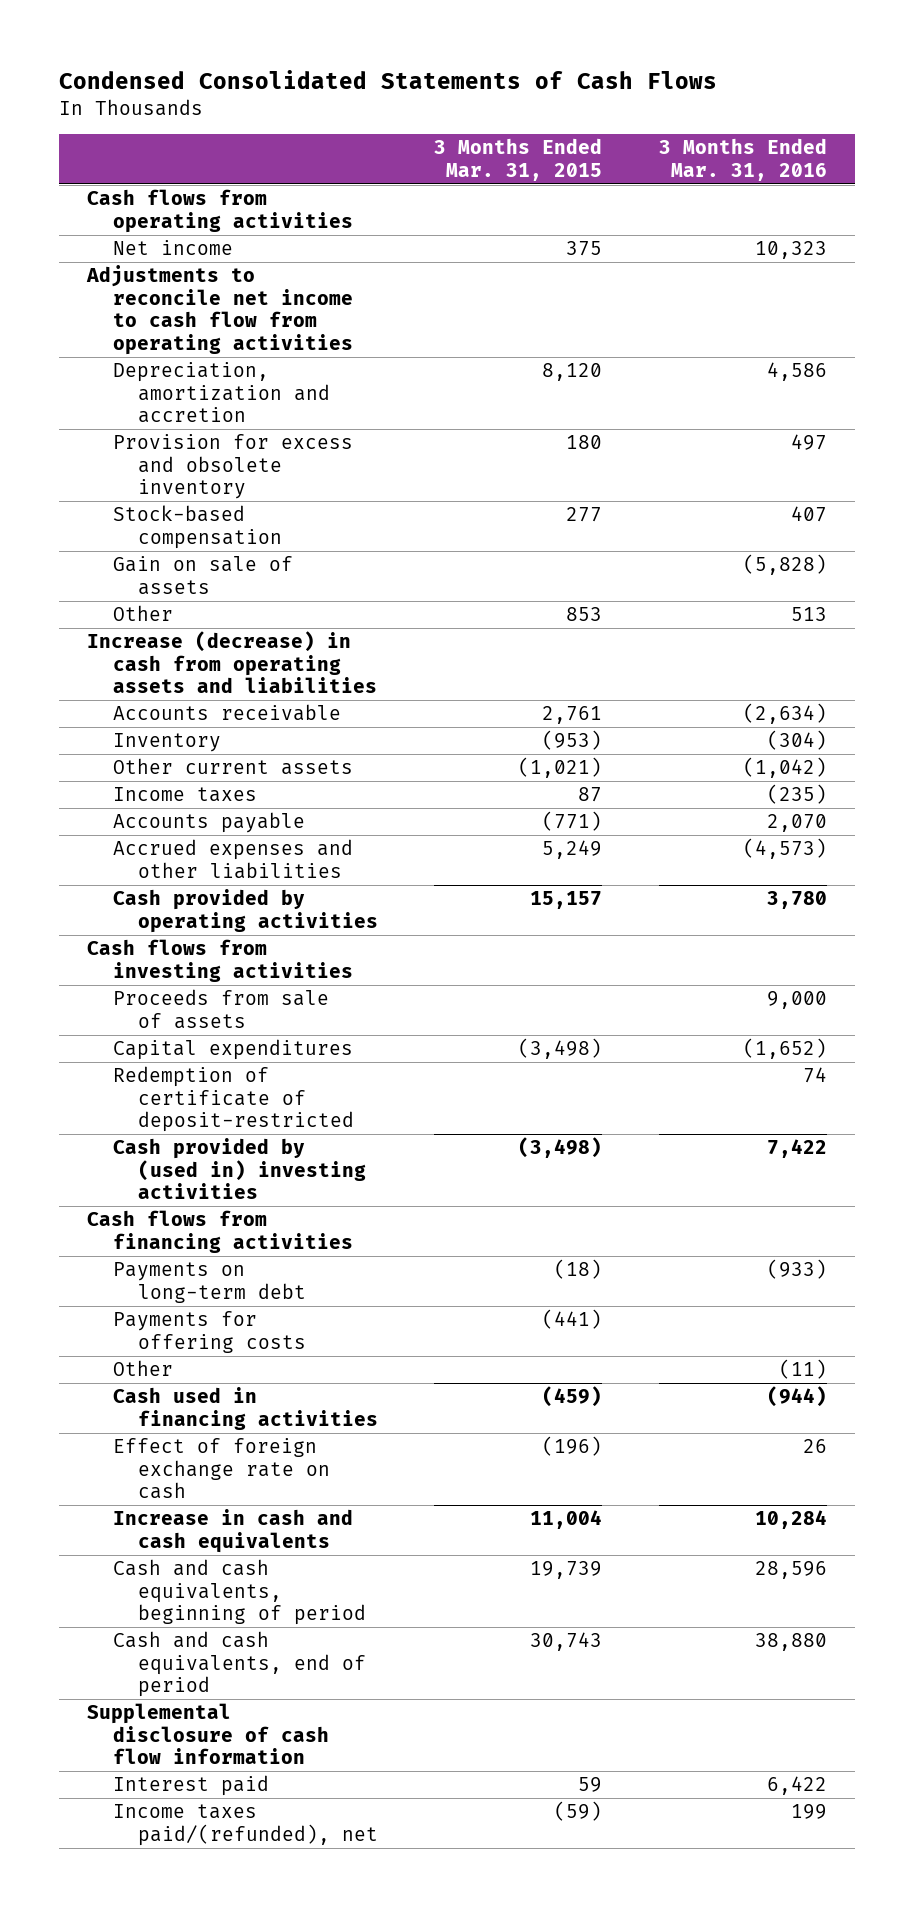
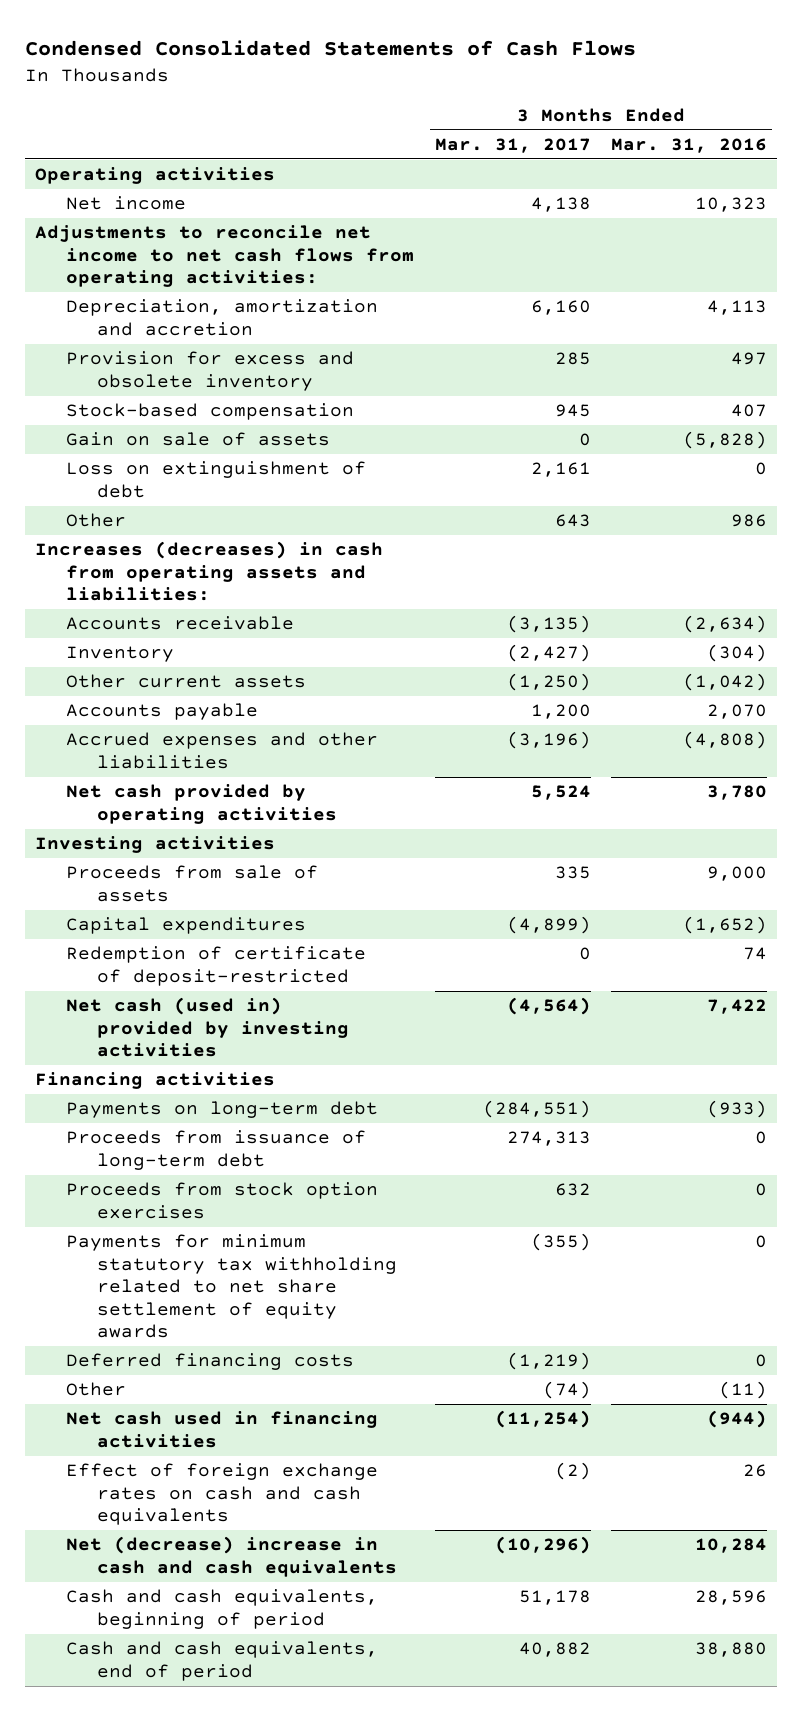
[434,138,603,181] 3 Months Ended Mar. 31, 2015 -> none
none -> [434,137,591,153] Mar. 31, 2017
[87,189,353,233] Cash flows from operating activities -> [35,167,276,185] Operating activities
[86,265,353,355] Adjustments to reconcile net income to cash flow from operating activities -> [35,225,415,288] Adjustments to reconcile net income to net cash flows from operating activities:
[766,362,827,382] 4,586 -> [707,300,768,316] 4,113
none -> [66,461,367,498] Loss on extinguishment of debt
[790,607,827,622] 513 -> [731,514,768,528] 986
[87,631,377,694] Increase (decrease) in cash from operating assets and liabilities -> [35,541,384,602] Increases (decreases) in cash from operating assets and liabilities:
[112,787,257,803] Income taxes -> none
[742,838,827,860] (4,573) -> [683,731,768,750] (4,808)
[112,889,378,933] Cash provided by operating activities -> [66,784,338,824] Net cash provided by operating activities
[87,939,353,982] Cash flows from investing activities -> [35,836,276,854] Investing activities
[112,1138,366,1200] Cash provided by (used in) investing activities -> [66,997,350,1058] Net cash (used in) provided by investing activities
[87,1210,353,1253] Cash flows from financing activities -> [35,1072,276,1090] Financing activities
[112,1311,306,1353] Payments for offering costs -> none
none -> [66,1130,367,1170] Proceeds from issuance of long-term debt
none -> [66,1182,379,1219] Proceeds from stock option exercises
none -> [66,1234,398,1339] Payments for minimum statutory tax withholding related to net share settlement of equity awards
none -> [66,1353,355,1371] Deferred financing costs
[112,1387,378,1430] Cash used in financing activities -> [66,1411,379,1448] Net cash used in financing activities
[112,1438,330,1500] Effect of foreign exchange rate on cash -> [66,1463,379,1526] Effect of foreign exchange rates on cash and cash equivalents
[112,1509,353,1553] Increase in cash and cash equivalents -> [66,1536,398,1577] Net (decrease) increase in cash and cash equivalents
[87,1703,329,1765] Supplemental disclosure of cash flow information -> none
[112,1775,269,1797] Interest paid -> none
[112,1804,378,1846] Income taxes paid/(refunded), net -> none

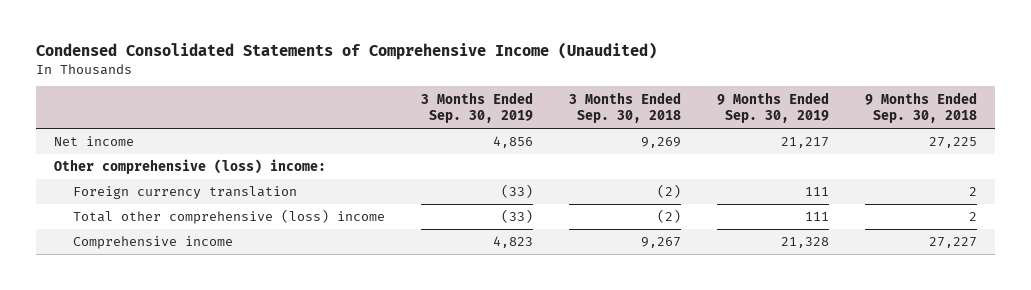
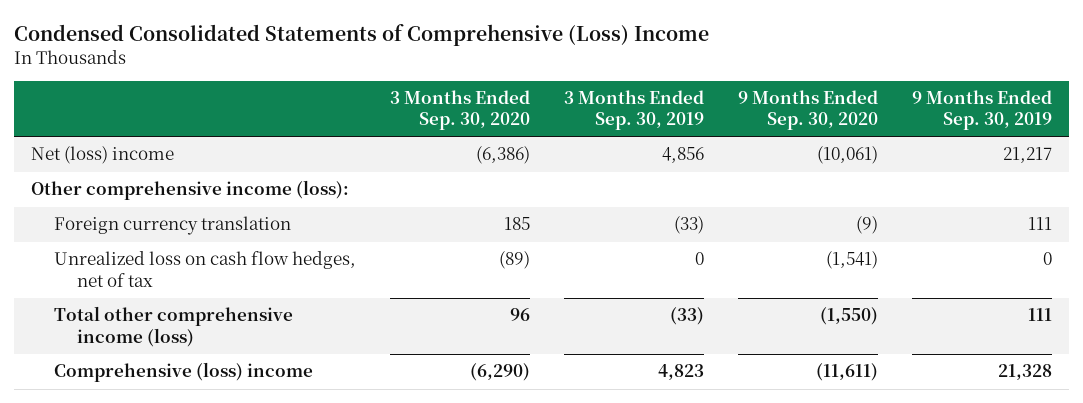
[36,42,658,61] Condensed Consolidated Statements of Comprehensive Income (Unaudited) -> [14,23,710,46] Condensed Consolidated Statements of Comprehensive (Loss) Income
[568,91,681,124] 3 Months Ended Sep. 30, 2018 -> none
[864,91,977,124] 9 Months Ended Sep. 30, 2018 -> none
none -> [390,90,531,131] 3 Months Ended Sep. 30, 2020
none -> [737,90,878,131] 9 Months Ended Sep. 30, 2020
[54,136,135,147] Net income -> [31,146,175,165] Net (loss) income
[54,159,327,175] Other comprehensive (loss) income: -> [31,180,350,201] Other comprehensive income (loss):
none -> [54,251,357,287] Unrealized loss on cash flow hedges, net of tax
[73,209,386,225] Total other comprehensive (loss) income -> [54,306,294,347] Total other comprehensive income (loss)
[73,236,234,250] Comprehensive income -> [54,362,314,383] Comprehensive (loss) income

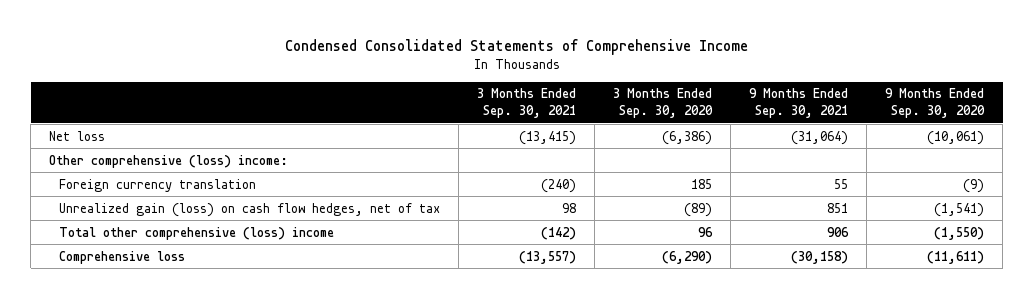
[14,23,710,46] Condensed Consolidated Statements of Comprehensive (Loss) Income -> [284,39,748,56] Condensed Consolidated Statements of Comprehensive Income
[563,90,704,131] 3 Months Ended Sep. 30, 2019 -> none
[911,90,1052,131] 9 Months Ended Sep. 30, 2019 -> none
none -> [477,88,577,119] 3 Months Ended Sep. 30, 2021
none -> [749,88,849,119] 9 Months Ended Sep. 30, 2021
[31,146,175,165] Net (loss) income -> [49,130,106,141] Net loss
[31,180,350,201] Other comprehensive income (loss): -> [49,154,289,168] Other comprehensive (loss) income:
[54,251,357,287] Unrealized loss on cash flow hedges, net of tax -> [59,202,441,217] Unrealized gain (loss) on cash flow hedges, net of tax
[54,306,294,347] Total other comprehensive income (loss) -> [59,226,335,240] Total other comprehensive (loss) income
[54,362,314,383] Comprehensive (loss) income -> [59,250,186,264] Comprehensive loss

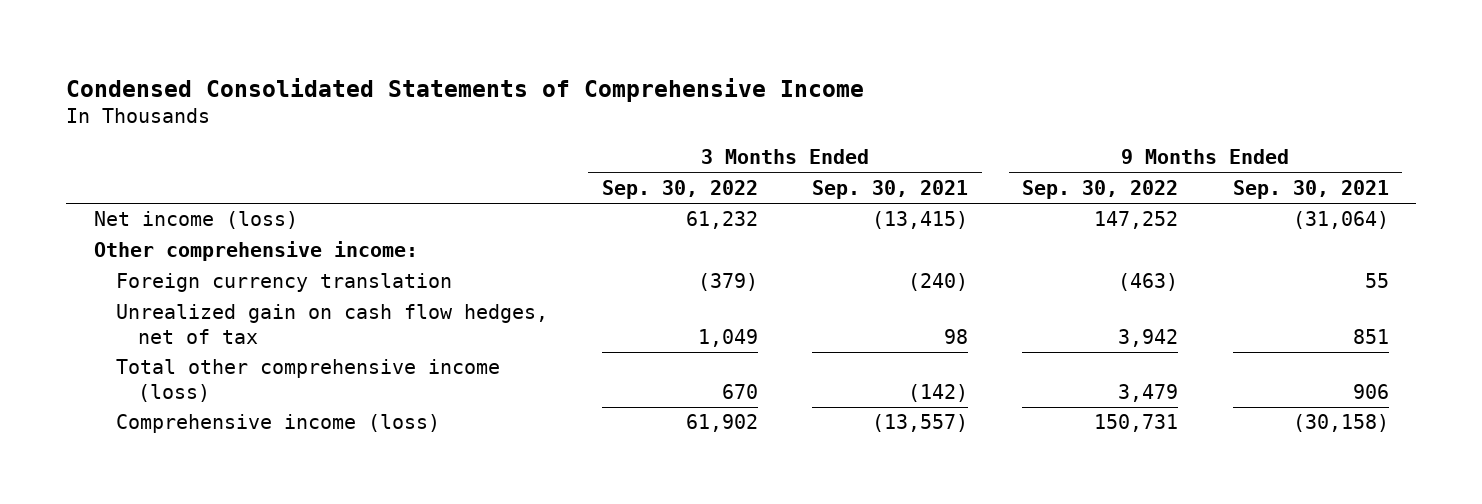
[613,88,714,119] 3 Months Ended Sep. 30, 2020 -> none
[885,88,986,119] 9 Months Ended Sep. 30, 2020 -> none
none -> [601,180,758,200] Sep. 30, 2022
none -> [1022,180,1179,200] Sep. 30, 2022
[49,130,106,141] Net loss -> [93,211,298,230] Net income (loss)
[49,154,289,168] Other comprehensive (loss) income: -> [93,241,418,262] Other comprehensive income:
[59,202,441,217] Unrealized gain (loss) on cash flow hedges, net of tax -> [115,304,548,345] Unrealized gain on cash flow hedges, net of tax
[59,226,335,240] Total other comprehensive (loss) income -> [115,359,500,403] Total other comprehensive income (loss)
[59,250,186,264] Comprehensive loss -> [115,414,440,434] Comprehensive income (loss)

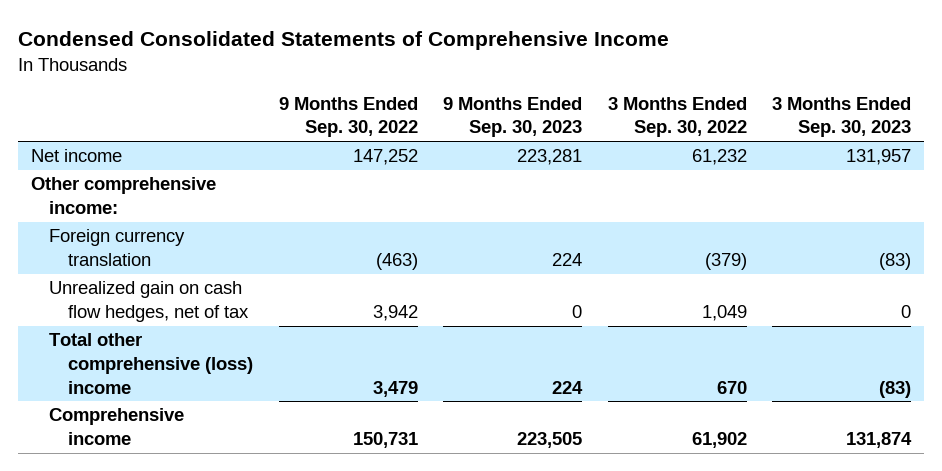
[812,180,969,200] Sep. 30, 2021 -> none
[1232,180,1389,200] Sep. 30, 2021 -> none
none -> [443,96,583,138] 9 Months Ended Sep. 30, 2023
none -> [772,96,912,138] 3 Months Ended Sep. 30, 2023
[93,211,298,230] Net income (loss) -> [30,149,122,163] Net income
[115,359,500,403] Total other comprehensive income (loss) -> [49,333,254,394] Total other comprehensive (loss) income
[115,414,440,434] Comprehensive income (loss) -> [49,408,185,446] Comprehensive income

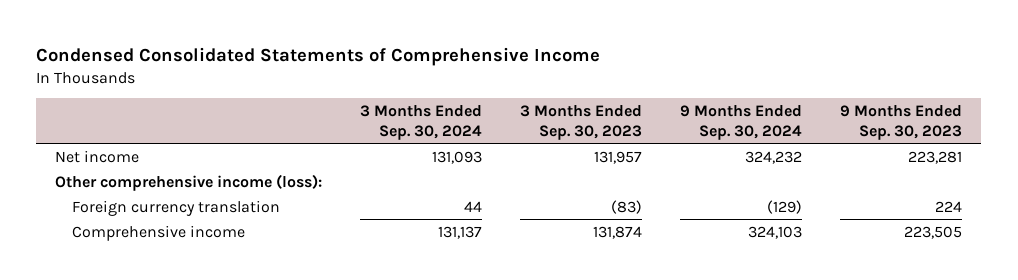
[278,96,418,138] 9 Months Ended Sep. 30, 2022 -> none
[607,96,747,138] 3 Months Ended Sep. 30, 2022 -> none
none -> [360,105,483,140] 3 Months Ended Sep. 30, 2024
none -> [680,105,803,140] 9 Months Ended Sep. 30, 2024
[30,177,216,215] Other comprehensive income: -> [55,173,323,191] Other comprehensive income (loss):
[49,281,250,323] Unrealized gain on cash flow hedges, net of tax -> none
[49,333,254,394] Total other comprehensive (loss) income -> none

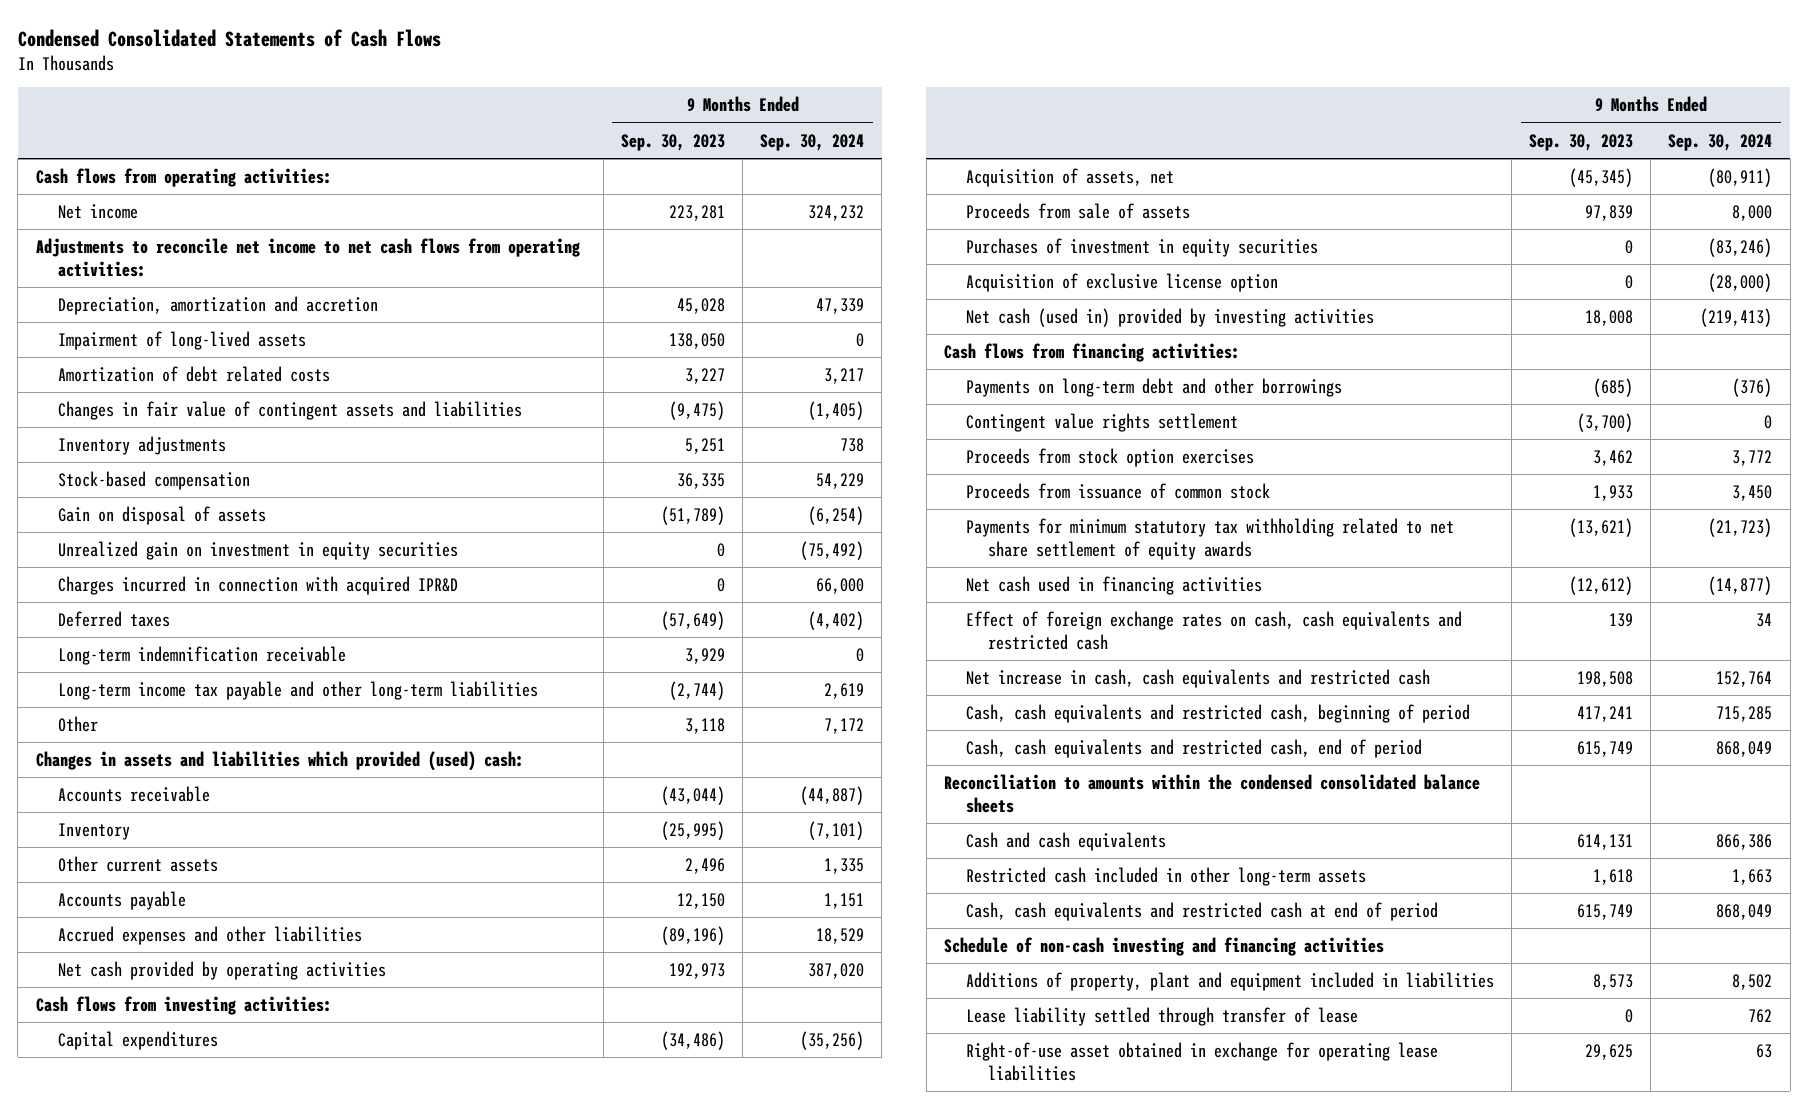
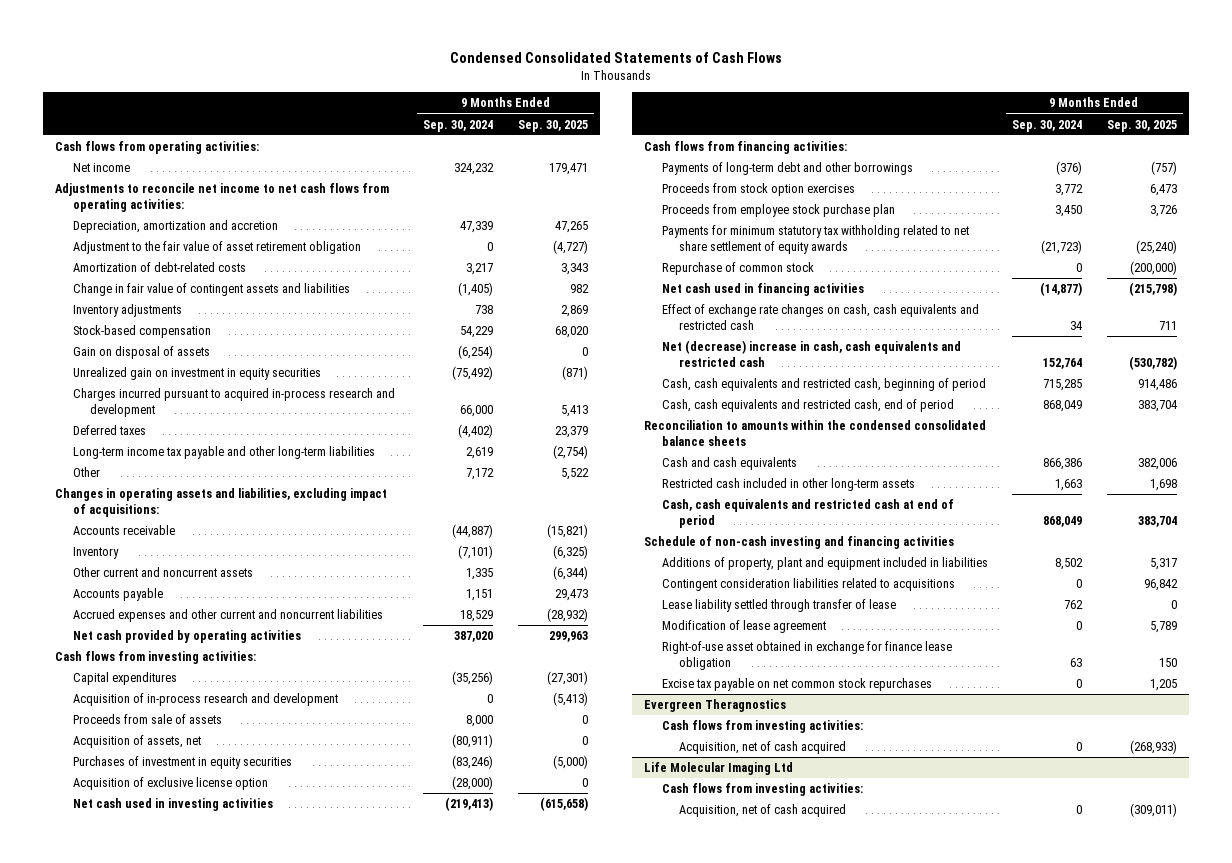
[621,133,726,151] Sep. 30, 2023 -> none
none -> [517,119,588,132] Sep. 30, 2025
[57,330,306,350] Impairment of long-lived assets -> none
none -> [72,241,361,255] Adjustment to the fair value of asset retirement obligation
[57,365,330,382] Amortization of debt related costs -> [72,262,246,273] Amortization of debt-related costs
[57,400,522,420] Changes in fair value of contingent assets and liabilities -> [72,283,350,297] Change in fair value of contingent assets and liabilities
[57,575,458,595] Charges incurred in connection with acquired IPR&D -> [72,388,395,417] Charges incurred pursuant to acquired in-process research and development
[57,645,346,665] Long-term indemnification receivable -> none
[35,750,524,771] Changes in assets and liabilities which provided (used) cash: -> [55,488,388,517] Changes in operating assets and liabilities, excluding impact of acquisitions:
[57,855,218,872] Other current assets -> [72,567,253,578] Other current and noncurrent assets
[57,925,362,945] Accrued expenses and other liabilities -> [72,609,383,623] Accrued expenses and other current and noncurrent liabilities
none -> [72,693,338,707] Acquisition of in-process research and development
[966,167,1175,187] Acquisition of assets, net -> [72,735,201,749] Acquisition of assets, net
[966,307,1375,327] Net cash (used in) provided by investing activities -> [72,798,273,812] Net cash used in investing activities
[966,412,1239,432] Contingent value rights settlement -> none
[966,377,1343,397] Payments on long-term debt and other borrowings -> [661,162,913,176] Payments of long-term debt and other borrowings
[966,482,1271,499] Proceeds from issuance of common stock -> [661,204,895,218] Proceeds from employee stock purchase plan
none -> [661,262,814,276] Repurchase of common stock
[966,610,1463,650] Effect of foreign exchange rates on cash, cash equivalents and restricted cash -> [661,304,979,330] Effect of exchange rate changes on cash, cash equivalents and restricted cash
[966,668,1431,688] Net increase in cash, cash equivalents and restricted cash -> [661,340,961,367] Net (decrease) increase in cash, cash equivalents and restricted cash
none -> [661,578,955,592] Contingent consideration liabilities related to acquisitions
none -> [661,620,826,634] Modification of lease agreement
[966,1041,1439,1081] Right-of-use asset obtained in exchange for operating lease liabilities -> [661,641,952,670] Right-of-use asset obtained in exchange for finance lease obligation
none -> [661,678,932,692] Excise tax payable on net common stock repurchases
none -> [643,699,786,713] Evergreen Theragnostics
none -> [661,720,863,734] Cash flows from investing activities:
none -> [679,741,847,755] Acquisition, net of cash acquired
none -> [643,762,793,776] Life Molecular Imaging Ltd
none -> [661,783,863,797] Cash flows from investing activities:
none -> [679,804,847,818] Acquisition, net of cash acquired

